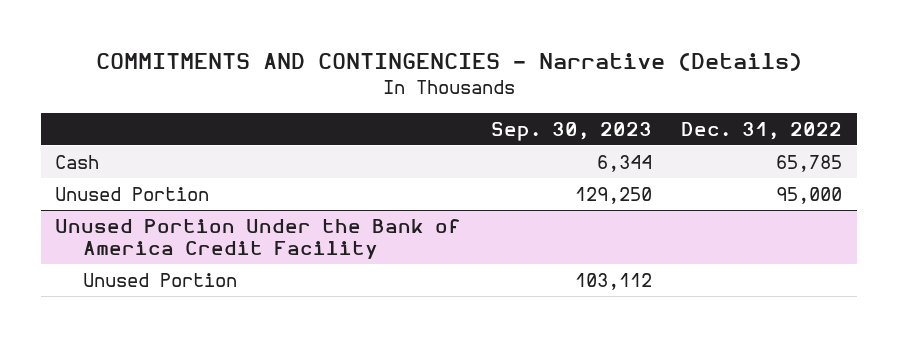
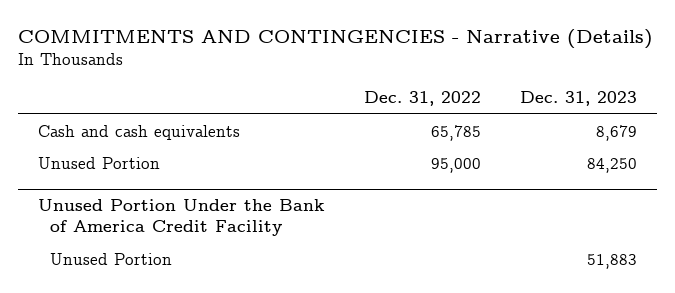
[490,121,652,141] Sep. 30, 2023 -> none
none -> [520,91,638,107] Dec. 31, 2023
[55,155,100,170] Cash -> [37,124,240,140] Cash and cash equivalents

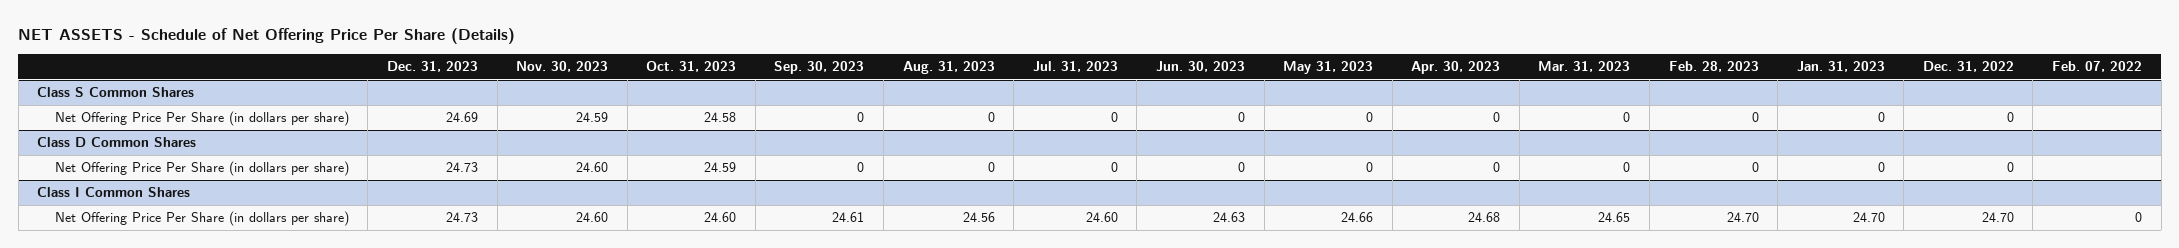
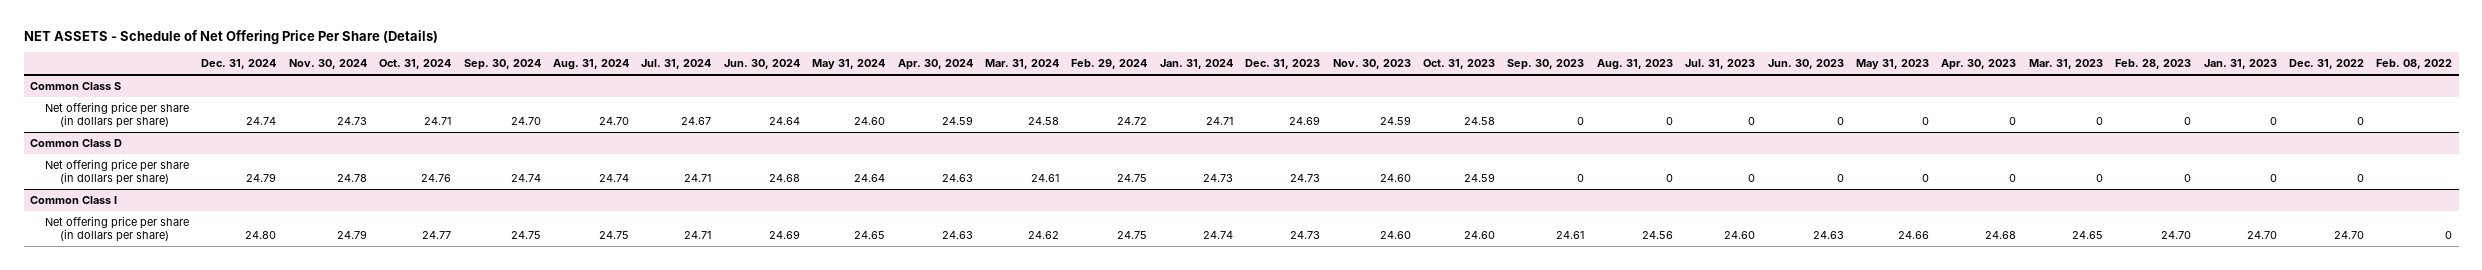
[2052,61,2143,73] Feb. 07, 2022 -> none
none -> [201,59,277,70] Dec. 31, 2024
none -> [288,59,367,70] Nov. 30, 2024
none -> [379,59,452,70] Oct. 31, 2024
none -> [463,59,541,71] Sep. 30, 2024
none -> [552,59,629,71] Aug. 31, 2024
none -> [641,59,712,70] Jul. 31, 2024
none -> [723,59,800,70] Jun. 30, 2024
none -> [812,59,886,71] May 31, 2024
none -> [897,59,973,71] Apr. 30, 2024
none -> [984,59,1059,70] Mar. 31, 2024
none -> [1071,59,1148,70] Feb. 29, 2024
none -> [1159,59,1233,70] Jan. 31, 2024
none -> [2376,59,2453,70] Feb. 08, 2022
[37,87,195,98] Class S Common Shares -> [30,81,122,90] Common Class S
[54,111,349,127] Net Offering Price Per Share (in dollars per share) -> [44,101,189,129] Net offering price per share (in dollars per share)
[37,137,197,148] Class D Common Shares -> [30,138,123,147] Common Class D
[54,161,349,177] Net Offering Price Per Share (in dollars per share) -> [44,158,189,186] Net offering price per share (in dollars per share)
[37,187,191,198] Class I Common Shares -> [30,195,118,204] Common Class I
[54,211,349,227] Net Offering Price Per Share (in dollars per share) -> [44,215,189,243] Net offering price per share (in dollars per share)

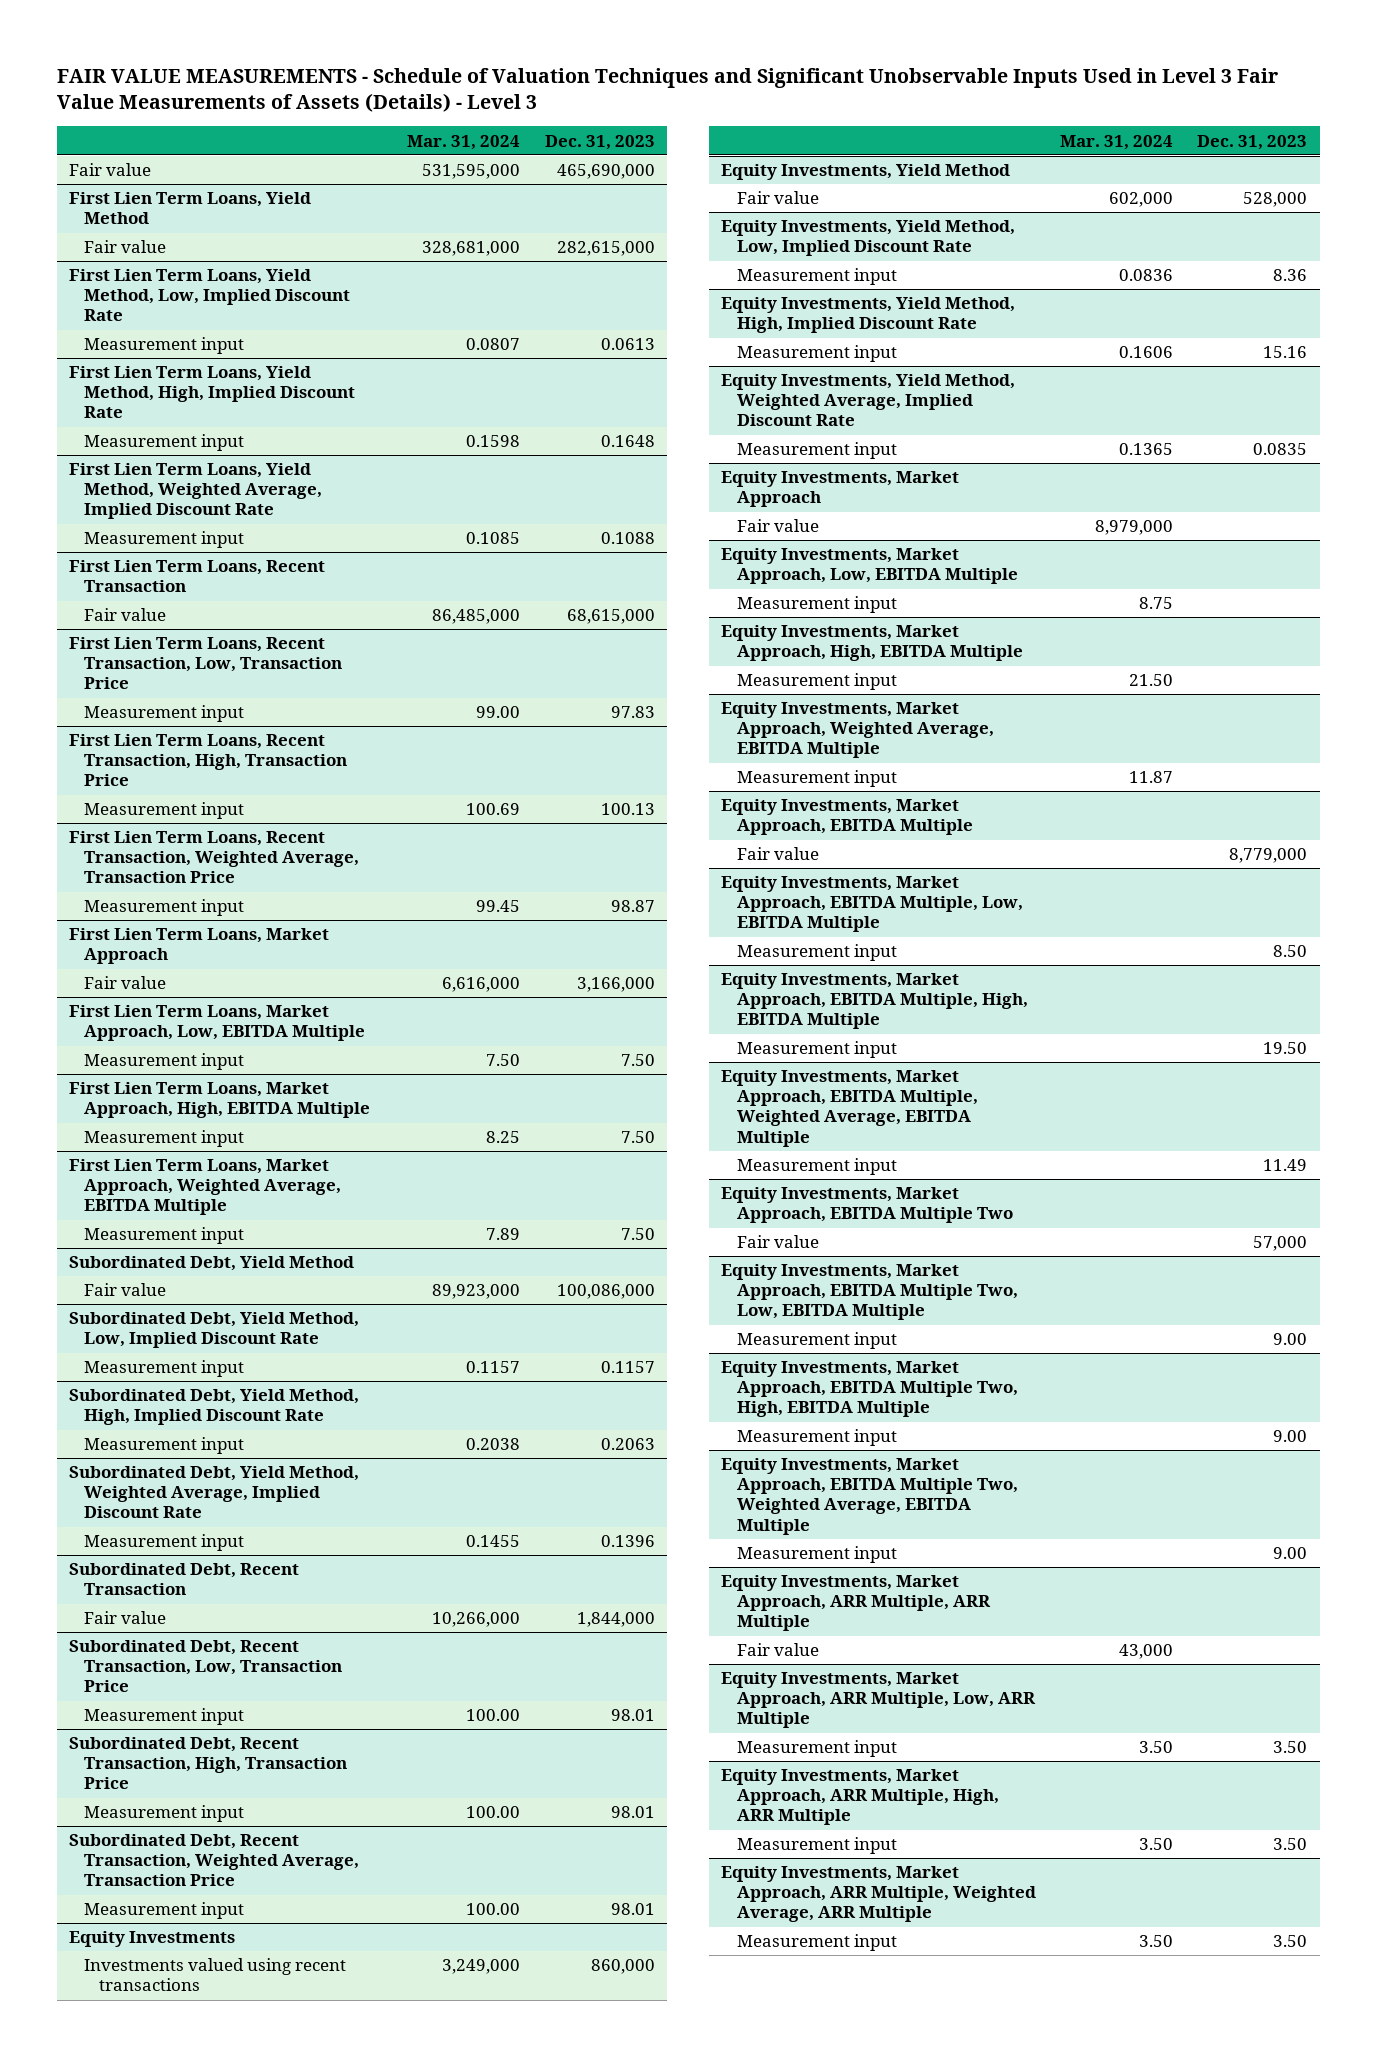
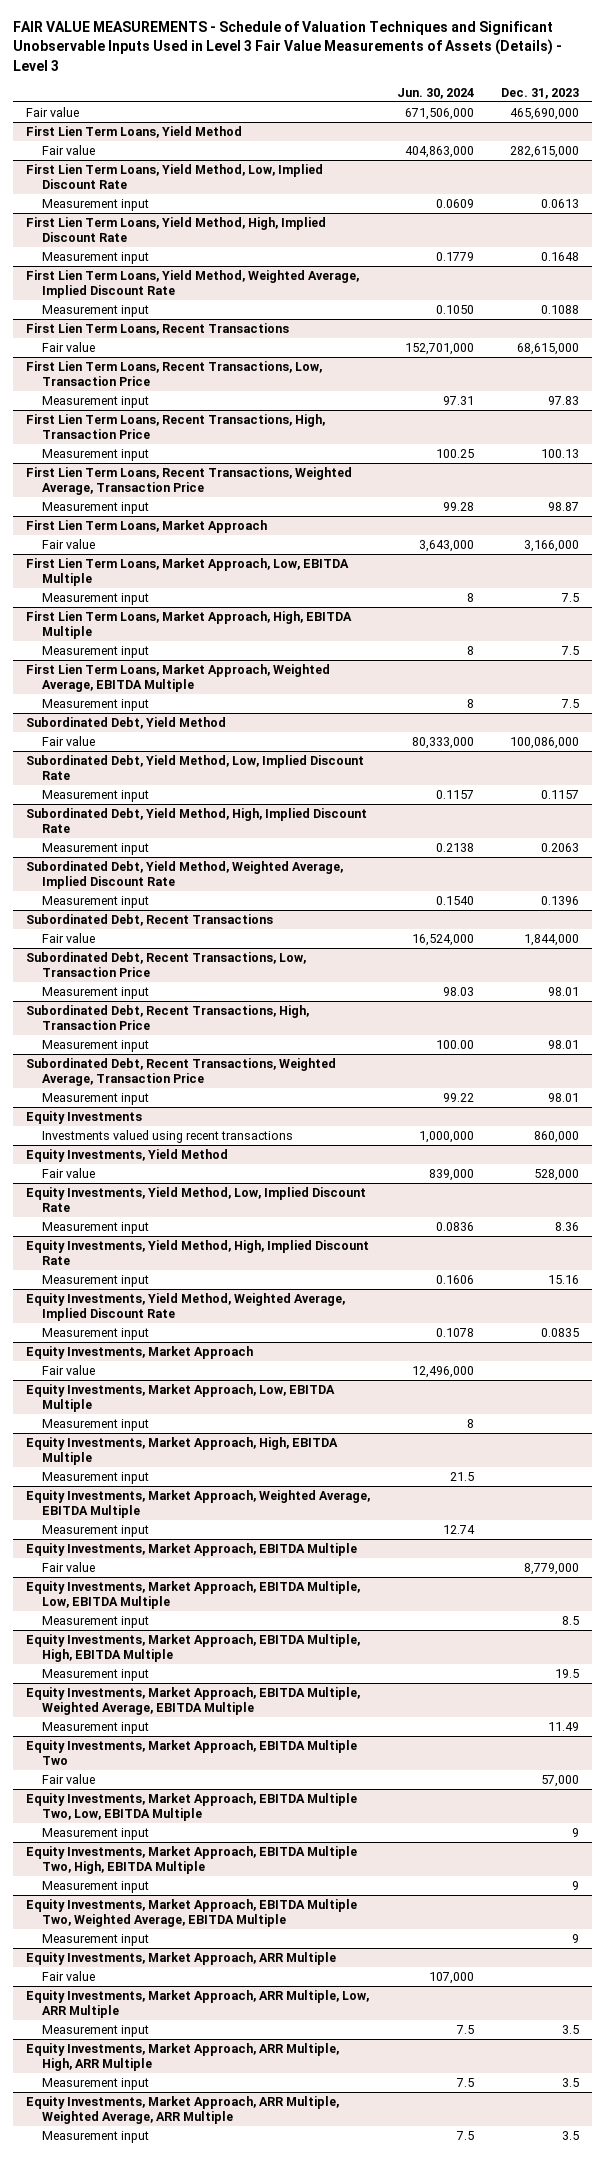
[407,134,521,150] Mar. 31, 2024 -> none
none -> [396,87,474,99] Jun. 30, 2024
[68,560,325,593] First Lien Term Loans, Recent Transaction -> [26,322,290,335] First Lien Term Loans, Recent Transactions
[68,637,342,690] First Lien Term Loans, Recent Transaction, Low, Transaction Price -> [26,360,323,386] First Lien Term Loans, Recent Transactions, Low, Transaction Price
[68,734,347,787] First Lien Term Loans, Recent Transaction, High, Transaction Price -> [26,413,326,439] First Lien Term Loans, Recent Transactions, High, Transaction Price
[68,831,359,884] First Lien Term Loans, Recent Transaction, Weighted Average, Transaction Price -> [26,466,353,495] First Lien Term Loans, Recent Transactions, Weighted Average, Transaction Price
[620,1054,655,1067] 7.50 -> [560,592,579,602] 7.5
[620,1131,655,1144] 7.50 -> [560,645,579,655] 7.5
[620,1228,655,1241] 7.50 -> [560,698,579,708] 7.5
[68,1563,299,1596] Subordinated Debt, Recent Transaction -> [26,913,274,926] Subordinated Debt, Recent Transactions
[68,1640,342,1693] Subordinated Debt, Recent Transaction, Low, Transaction Price -> [26,951,307,977] Subordinated Debt, Recent Transactions, Low, Transaction Price
[68,1737,347,1790] Subordinated Debt, Recent Transaction, High, Transaction Price -> [26,1004,310,1030] Subordinated Debt, Recent Transactions, High, Transaction Price
[68,1834,359,1887] Subordinated Debt, Recent Transaction, Weighted Average, Transaction Price -> [26,1057,337,1086] Subordinated Debt, Recent Transactions, Weighted Average, Transaction Price
[1273,945,1308,958] 8.50 -> [561,1615,579,1625] 8.5
[1263,1042,1308,1055] 19.50 -> [554,1668,579,1678] 19.5
[1273,1333,1308,1346] 9.00 -> [571,1827,579,1837] 9
[1273,1430,1308,1443] 9.00 -> [571,1880,579,1890] 9
[1273,1547,1308,1560] 9.00 -> [571,1933,579,1943] 9
[721,1575,991,1632] Equity Investments, Market Approach, ARR Multiple, ARR Multiple -> [26,1951,337,1965] Equity Investments, Market Approach, ARR Multiple
[1273,1741,1308,1754] 3.50 -> [561,2024,579,2034] 3.5
[1273,1838,1308,1851] 3.50 -> [561,2077,579,2087] 3.5
[1273,1935,1308,1948] 3.50 -> [561,2130,579,2140] 3.5

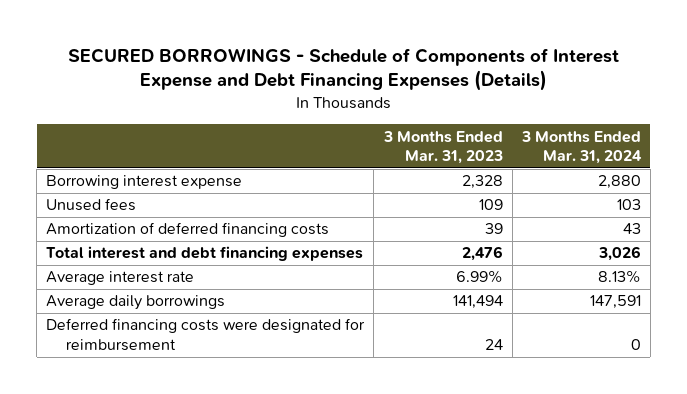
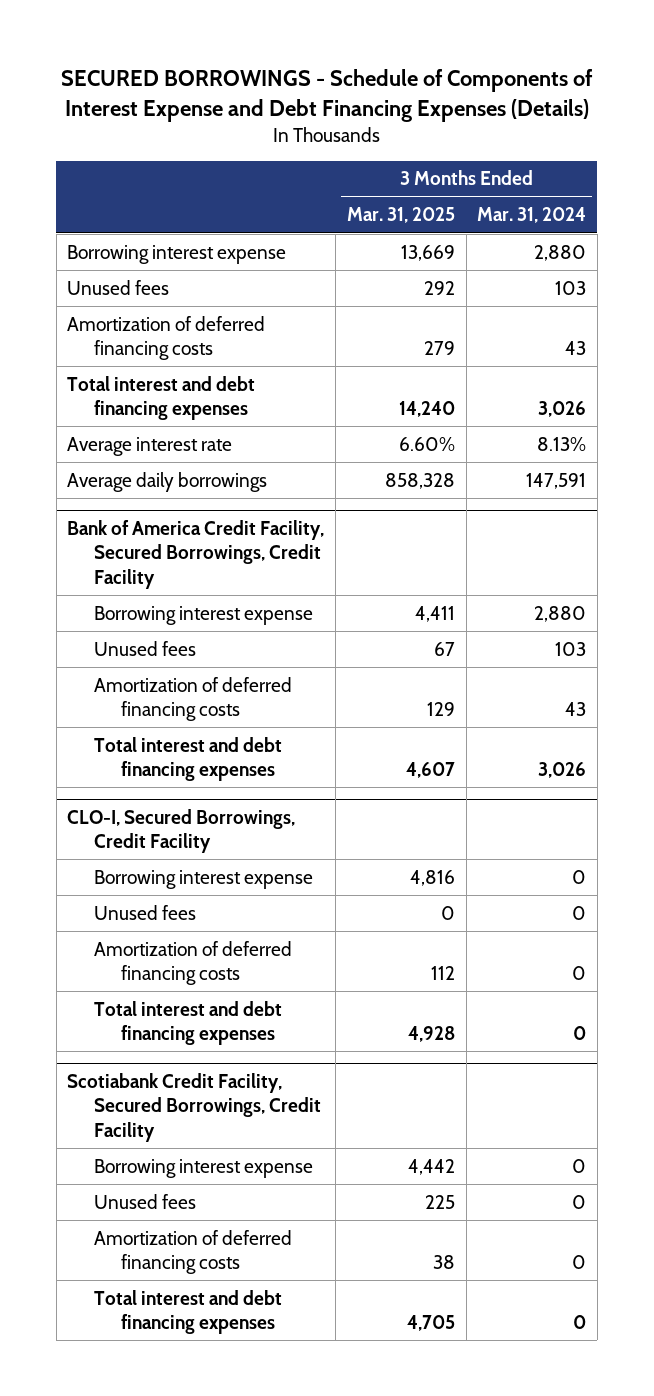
[382,130,503,165] 3 Months Ended Mar. 31, 2023 -> none
none -> [346,207,455,224] Mar. 31, 2025
[46,318,366,352] Deferred financing costs were designated for reimbursement -> none
none -> [67,519,325,589] Bank of America Credit Facility, Secured Borrowings, Credit Facility
none -> [94,605,314,625] Borrowing interest expense
none -> [94,640,197,656] Unused fees
none -> [94,676,293,722] Amortization of deferred financing costs
none -> [94,736,283,782] Total interest and debt financing expenses
none -> [67,808,296,854] CLO-I, Secured Borrowings, Credit Facility
none -> [94,869,314,889] Borrowing interest expense
none -> [94,904,197,920] Unused fees
none -> [94,940,293,986] Amortization of deferred financing costs
none -> [94,1000,283,1046] Total interest and debt financing expenses
none -> [67,1072,322,1142] Scotiabank Credit Facility, Secured Borrowings, Credit Facility
none -> [94,1158,314,1178] Borrowing interest expense
none -> [94,1193,197,1209] Unused fees
none -> [94,1229,293,1275] Amortization of deferred financing costs
none -> [94,1289,283,1335] Total interest and debt financing expenses

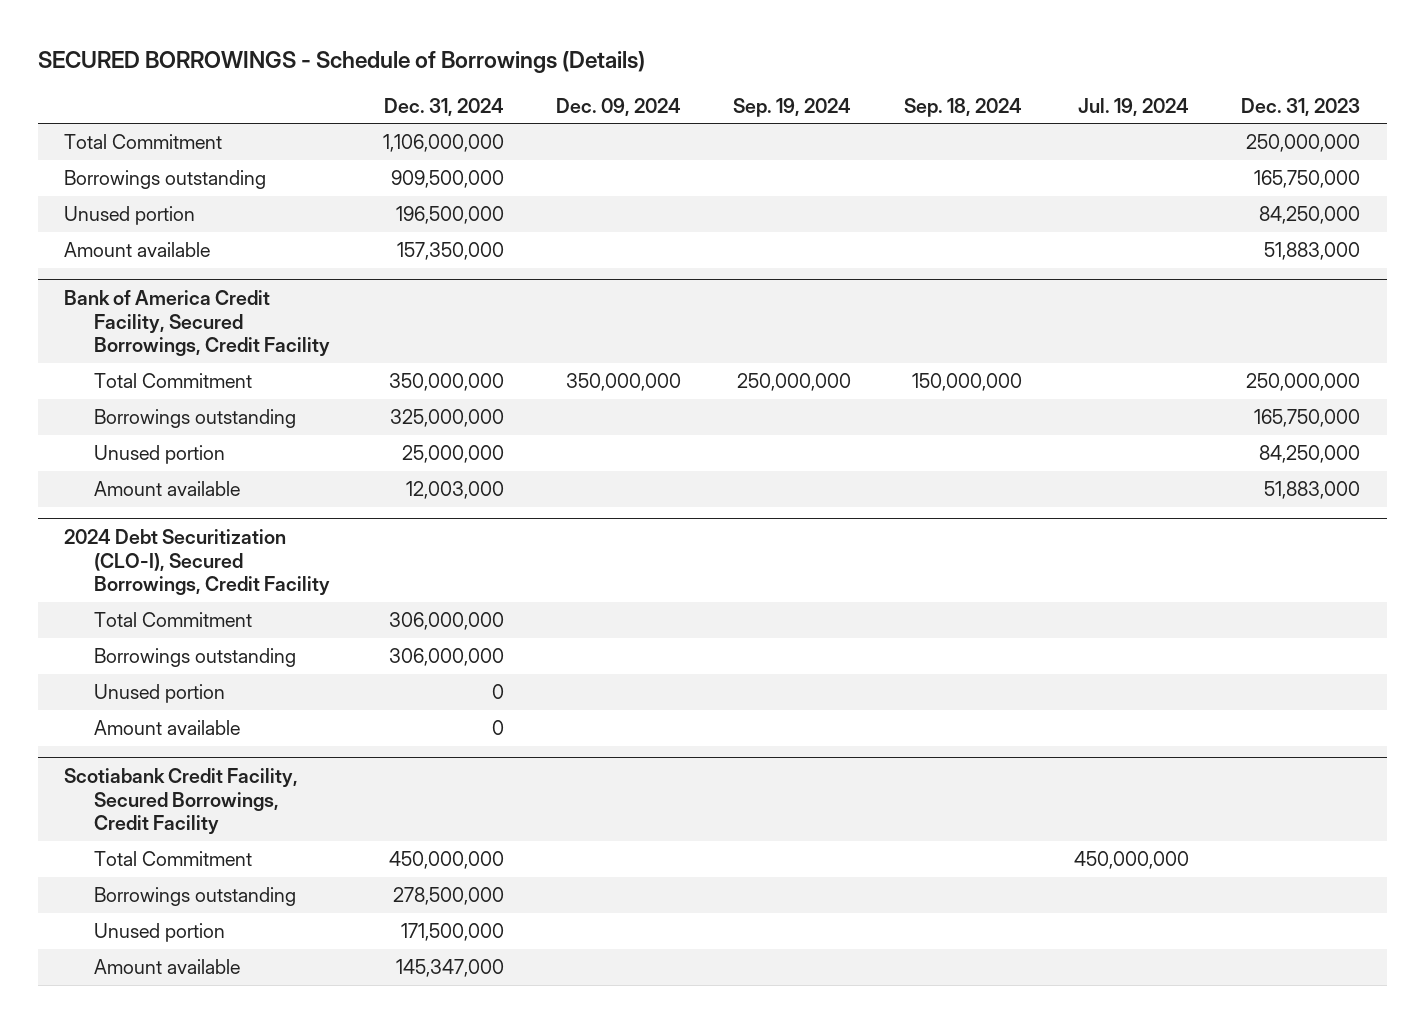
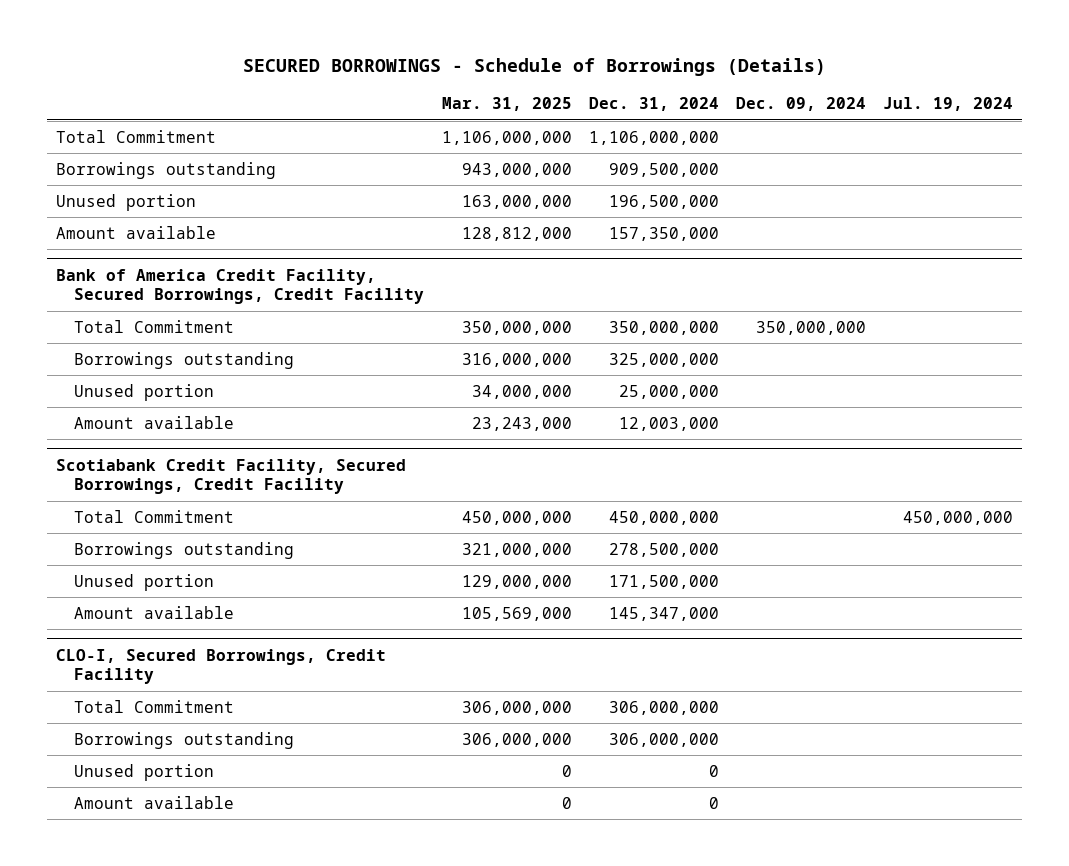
[733,97,852,117] Sep. 19, 2024 -> none
[903,97,1022,117] Sep. 18, 2024 -> none
[1241,97,1361,116] Dec. 31, 2023 -> none
none -> [441,97,572,112] Mar. 31, 2025
[63,528,331,596] 2024 Debt Securitization (CLO-I), Secured Borrowings, Credit Facility -> none
[94,612,253,628] Total Commitment -> none
[94,648,297,668] Borrowings outstanding -> none
[94,684,226,704] Unused portion -> none
[94,720,241,736] Amount available -> none
none -> [55,648,386,685] CLO-I, Secured Borrowings, Credit Facility
none -> [74,699,235,713] Total Commitment
none -> [74,731,295,749] Borrowings outstanding
none -> [74,763,215,781] Unused portion
none -> [74,795,235,809] Amount available

